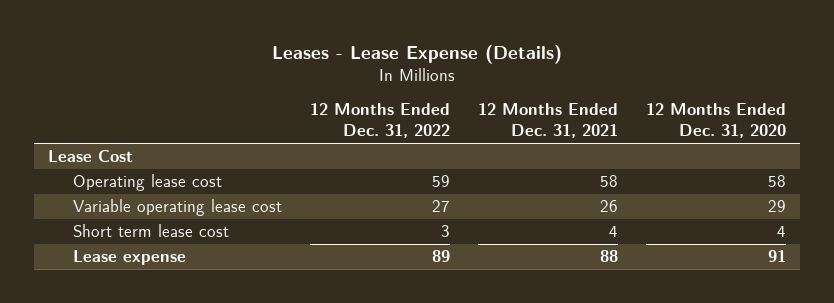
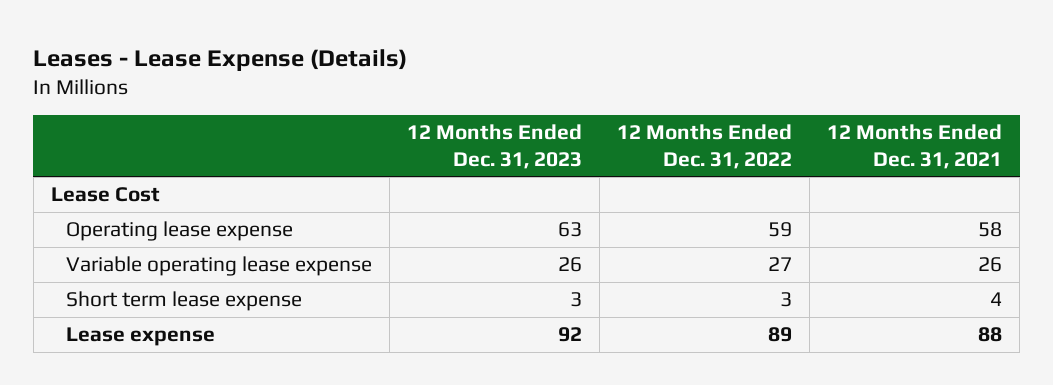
[646,103,787,139] 12 Months Ended Dec. 31, 2020 -> none
none -> [406,123,582,169] 12 Months Ended Dec. 31, 2023
[73,174,223,192] Operating lease cost -> [65,221,293,242] Operating lease expense
[73,199,283,217] Variable operating lease cost -> [65,256,372,277] Variable operating lease expense
[73,224,230,238] Short term lease cost -> [65,291,302,312] Short term lease expense

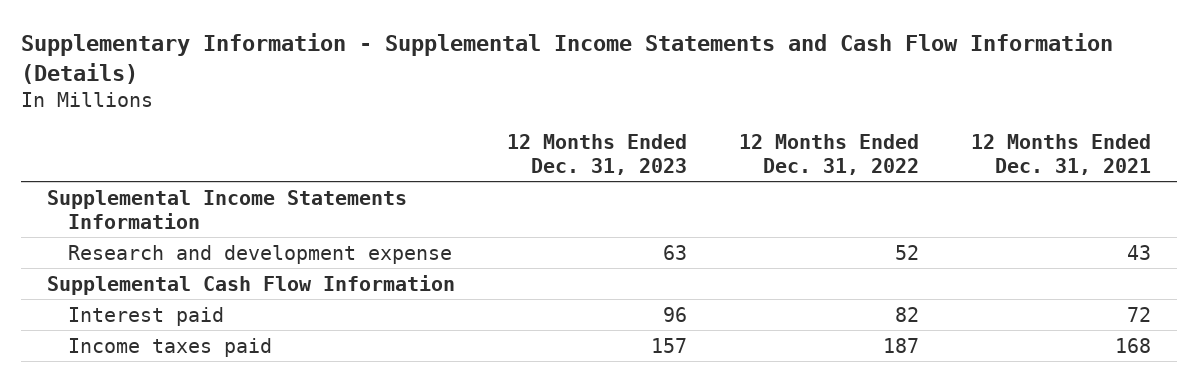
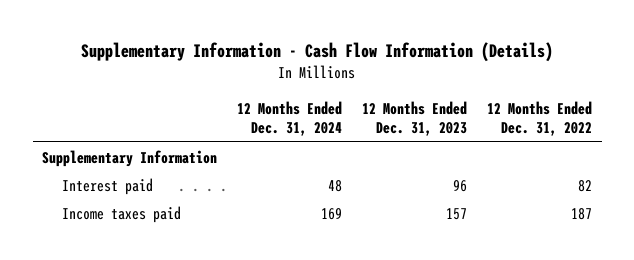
[20,32,1113,84] Supplementary Information - Supplemental Income Statements and Cash Flow Information (Details) -> [81,42,554,63] Supplementary Information - Cash Flow Information (Details)
[971,133,1152,175] 12 Months Ended Dec. 31, 2021 -> none
none -> [237,100,343,137] 12 Months Ended Dec. 31, 2024
[46,189,407,229] Supplemental Income Statements Information -> none
[67,244,452,264] Research and development expense -> none
[46,274,455,295] Supplemental Cash Flow Information -> none
none -> [42,149,218,167] Supplementary Information

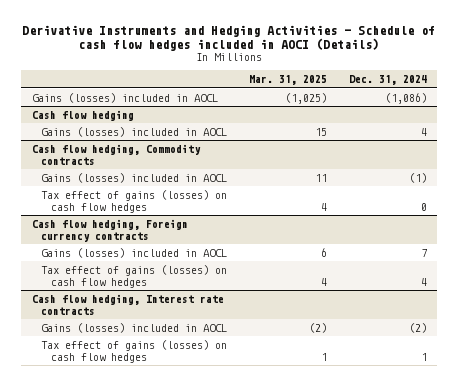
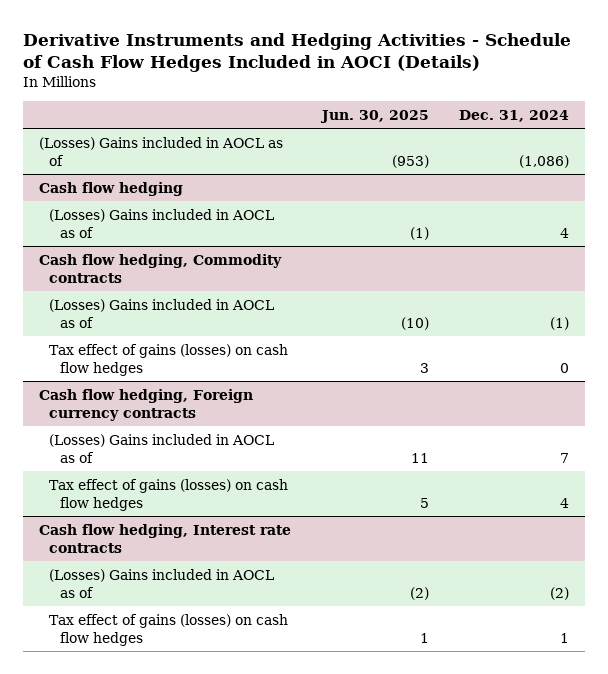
[22,25,436,52] Derivative Instruments and Hedging Activities - Schedule of cash flow hedges included in AOCI (Details) -> [23,32,572,72] Derivative Instruments and Hedging Activities - Schedule of Cash Flow Hedges Included in AOCI (Details)
[248,75,327,86] Mar. 31, 2025 -> none
none -> [319,110,429,124] Jun. 30, 2025
[31,92,218,103] Gains (losses) included in AOCL -> [38,136,283,166] (Losses) Gains included in AOCL as of
[41,126,228,137] Gains (losses) included in AOCL -> [49,208,275,238] (Losses) Gains included in AOCL as of
[41,172,228,183] Gains (losses) included in AOCL -> [49,298,275,328] (Losses) Gains included in AOCL as of
[41,247,228,258] Gains (losses) included in AOCL -> [49,433,275,463] (Losses) Gains included in AOCL as of
[41,322,228,333] Gains (losses) included in AOCL -> [49,568,275,598] (Losses) Gains included in AOCL as of

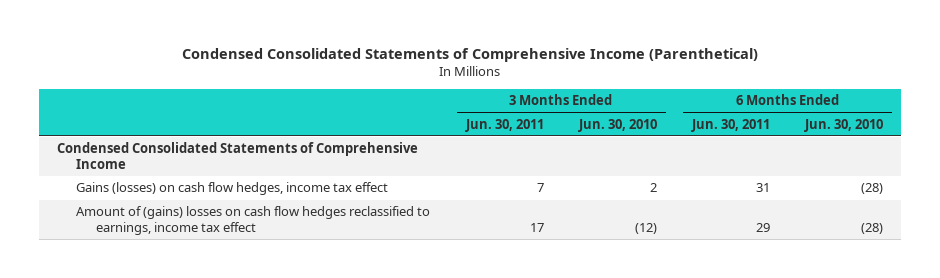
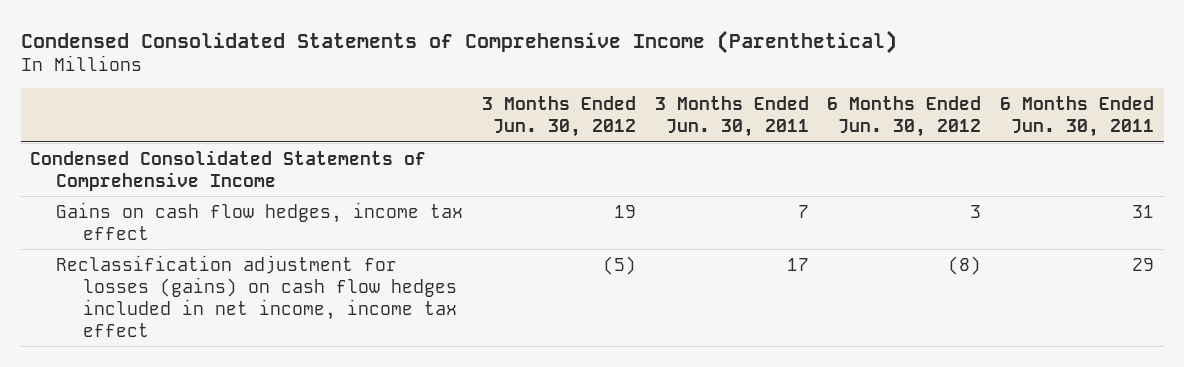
[577,118,657,132] Jun. 30, 2010 -> none
[804,118,884,132] Jun. 30, 2010 -> none
none -> [482,96,637,138] 3 Months Ended Jun. 30, 2012
none -> [827,96,982,138] 6 Months Ended Jun. 30, 2012
[76,182,389,196] Gains (losses) on cash flow hedges, income tax effect -> [56,201,464,240] Gains on cash flow hedges, income tax effect
[76,206,431,235] Amount of (gains) losses on cash flow hedges reclassified to earnings, income tax effect -> [56,254,457,337] Reclassification adjustment for losses (gains) on cash flow hedges included in net income, income tax effect

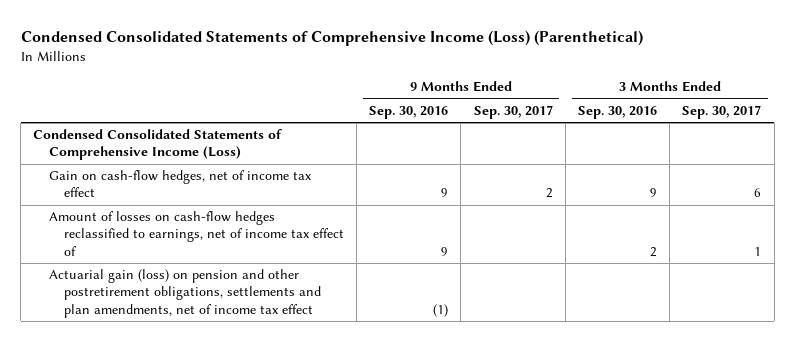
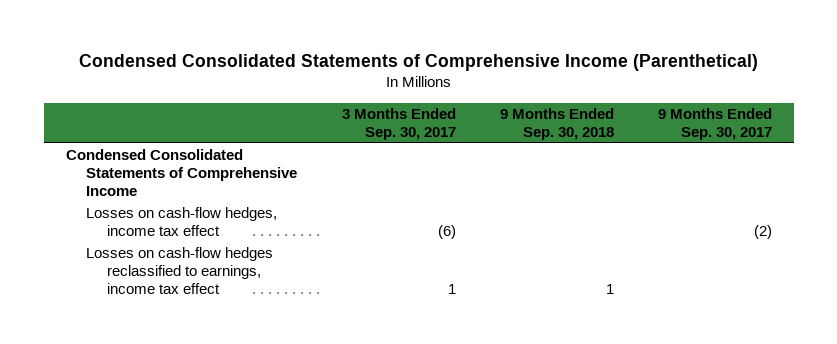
[20,30,643,47] Condensed Consolidated Statements of Comprehensive Income (Loss) (Parenthetical) -> [78,54,758,72] Condensed Consolidated Statements of Comprehensive Income (Parenthetical)
[369,105,449,119] Sep. 30, 2016 -> none
[578,105,658,119] Sep. 30, 2016 -> none
none -> [499,107,614,140] 9 Months Ended Sep. 30, 2018
[48,269,321,318] Actuarial gain (loss) on pension and other postretirement obligations, settlements and plan amendments, net of income tax effect -> none
[33,129,283,161] Condensed Consolidated Statements of Comprehensive Income (Loss) -> [65,149,298,196] Condensed Consolidated Statements of Comprehensive Income
[48,170,312,198] Gain on cash-flow hedges, net of income tax effect -> [86,207,278,237] Losses on cash-flow hedges, income tax effect
[545,188,553,199] 2 -> [753,225,772,240] (2)
[754,188,762,198] 6 -> [437,225,456,240] (6)
[48,211,344,256] Amount of losses on cash-flow hedges reclassified to earnings, net of income tax effect of -> [86,247,274,294] Losses on cash-flow hedges reclassified to earnings, income tax effect

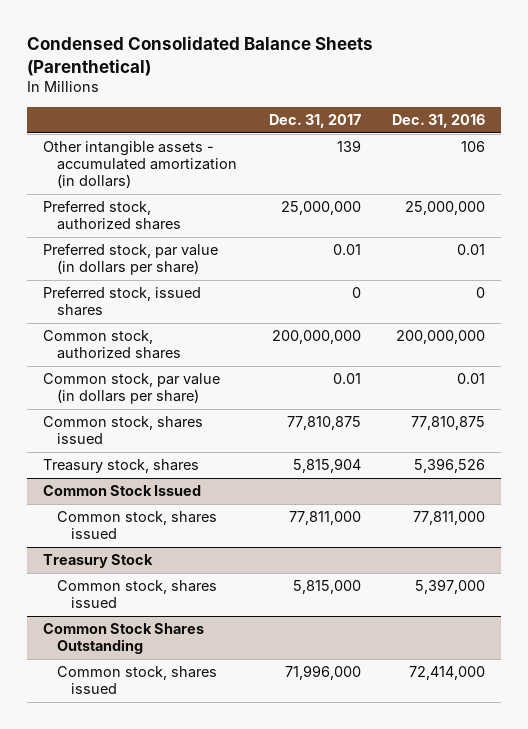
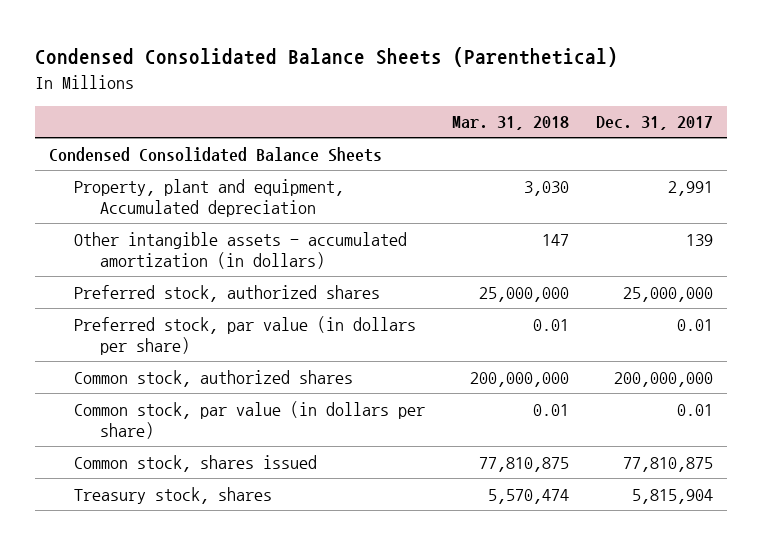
[392,114,486,129] Dec. 31, 2016 -> none
none -> [452,116,570,131] Mar. 31, 2018
none -> [48,146,382,162] Condensed Consolidated Balance Sheets
none -> [74,178,345,218] Property, plant and equipment, Accumulated depreciation
[43,286,202,317] Preferred stock, issued shares -> none
[43,485,202,497] Common Stock Issued -> none
[57,511,218,540] Common stock, shares issued -> none
[43,554,154,569] Treasury Stock -> none
[57,580,218,609] Common stock, shares issued -> none
[43,623,205,655] Common Stock Shares Outstanding -> none
[57,666,218,695] Common stock, shares issued -> none

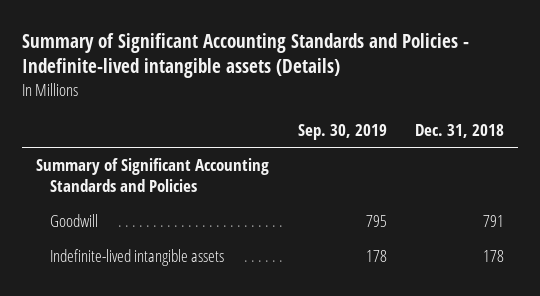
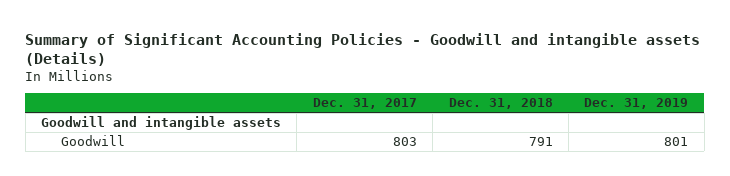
[21,32,469,79] Summary of Significant Accounting Standards and Policies - Indefinite-lived intangible assets (Details) -> [25,32,701,66] Summary of Significant Accounting Policies - Goodwill and intangible assets (Details)
[297,123,387,140] Sep. 30, 2019 -> none
none -> [312,98,417,110] Dec. 31, 2017
none -> [584,98,689,110] Dec. 31, 2019
[36,158,270,193] Summary of Significant Accounting Standards and Policies -> none
none -> [41,116,282,131] Goodwill and intangible assets
[50,249,225,267] Indefinite-lived intangible assets -> none

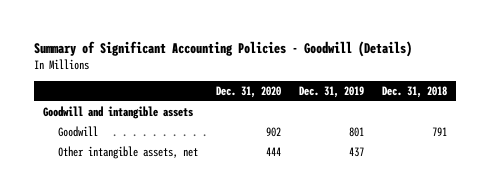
[25,32,701,66] Summary of Significant Accounting Policies - Goodwill and intangible assets (Details) -> [33,40,412,57] Summary of Significant Accounting Policies - Goodwill (Details)
[312,98,417,110] Dec. 31, 2017 -> none
none -> [216,86,282,99] Dec. 31, 2020
none -> [58,146,199,160] Other intangible assets, net

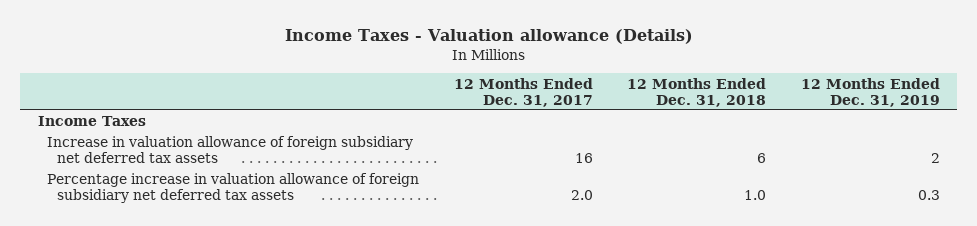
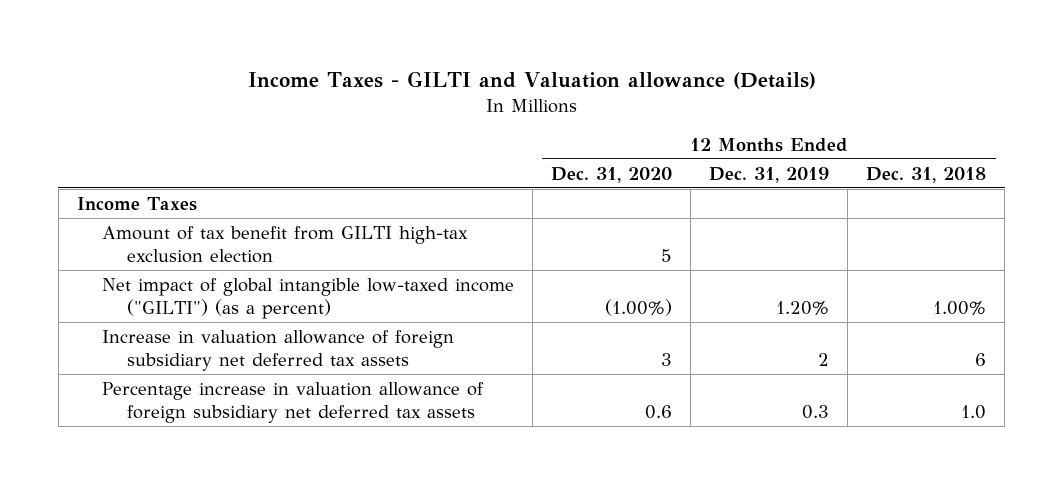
[284,29,693,45] Income Taxes - Valuation allowance (Details) -> [247,70,816,89] Income Taxes - GILTI and Valuation allowance (Details)
[453,77,593,107] 12 Months Ended Dec. 31, 2017 -> none
none -> [550,166,672,183] Dec. 31, 2020
none -> [101,225,468,263] Amount of tax benefit from GILTI high-tax exclusion election
none -> [101,277,514,319] Net impact of global intangible low-taxed income ("GILTI") (as a percent)

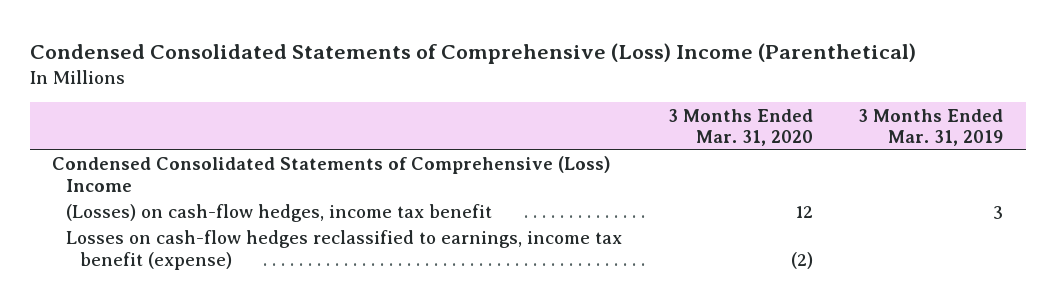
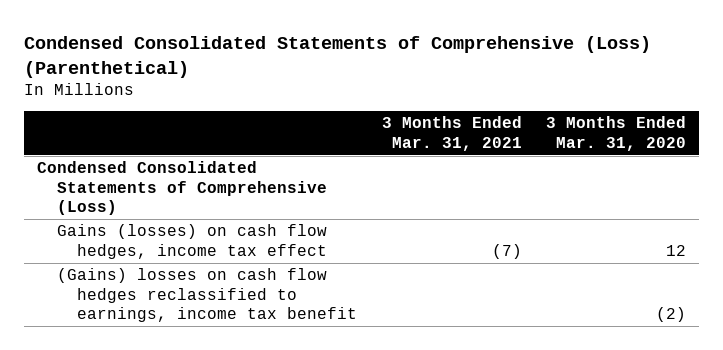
[29,42,916,64] Condensed Consolidated Statements of Comprehensive (Loss) Income (Parenthetical) -> [24,35,652,78] Condensed Consolidated Statements of Comprehensive (Loss) (Parenthetical)
[857,108,1003,147] 3 Months Ended Mar. 31, 2019 -> none
none -> [381,116,522,151] 3 Months Ended Mar. 31, 2021
[52,156,612,192] Condensed Consolidated Statements of Comprehensive (Loss) Income -> [36,161,327,216] Condensed Consolidated Statements of Comprehensive (Loss)
[66,204,493,223] (Losses) on cash-flow hedges, income tax benefit -> [56,224,328,259] Gains (losses) on cash flow hedges, income tax effect
[66,230,623,270] Losses on cash-flow hedges reclassified to earnings, income tax benefit (expense) -> [56,268,358,323] (Gains) losses on cash flow hedges reclassified to earnings, income tax benefit

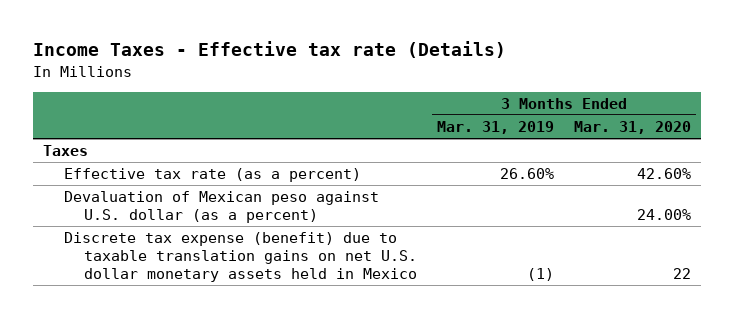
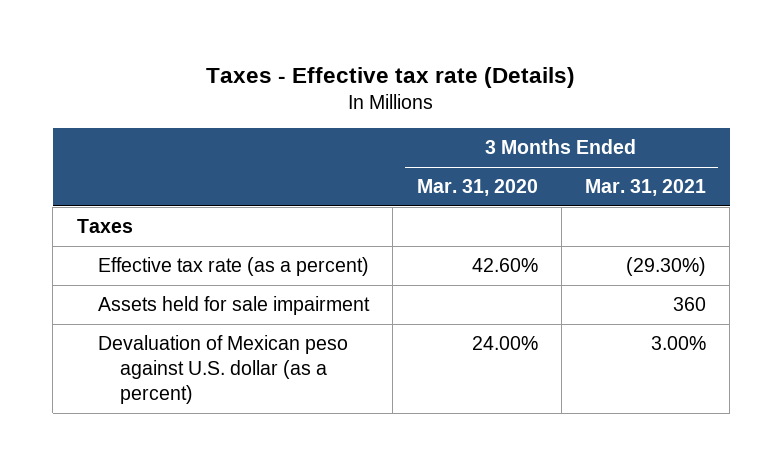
[32,41,506,59] Income Taxes - Effective tax rate (Details) -> [206,66,576,88] Taxes - Effective tax rate (Details)
[437,121,555,135] Mar. 31, 2019 -> none
none -> [585,179,707,197] Mar. 31, 2021
none -> [98,296,371,316] Assets held for sale impairment
[63,232,418,283] Discrete tax expense (benefit) due to taxable translation gains on net U.S. dollar monetary assets held in Mexico -> none

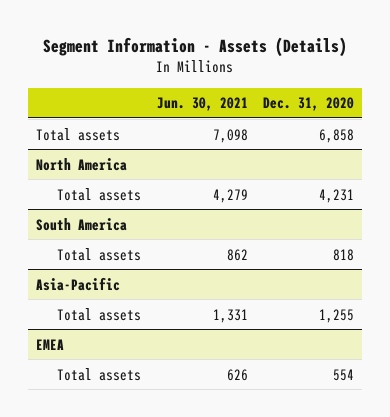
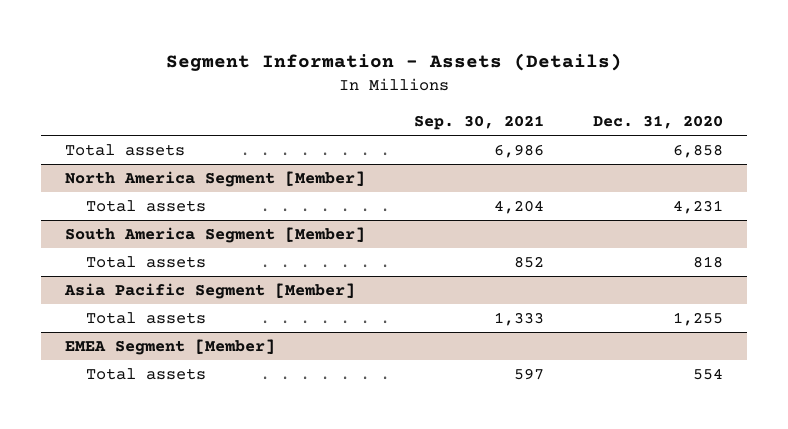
[156,97,248,112] Jun. 30, 2021 -> none
none -> [413,115,544,131] Sep. 30, 2021
[35,157,127,171] North America -> [65,170,366,187] North America Segment [Member]
[35,217,127,231] South America -> [65,226,366,243] South America Segment [Member]
[35,276,120,291] Asia-Pacific -> [64,282,356,299] Asia Pacific Segment [Member]
[35,338,64,350] EMEA -> [65,338,276,355] EMEA Segment [Member]

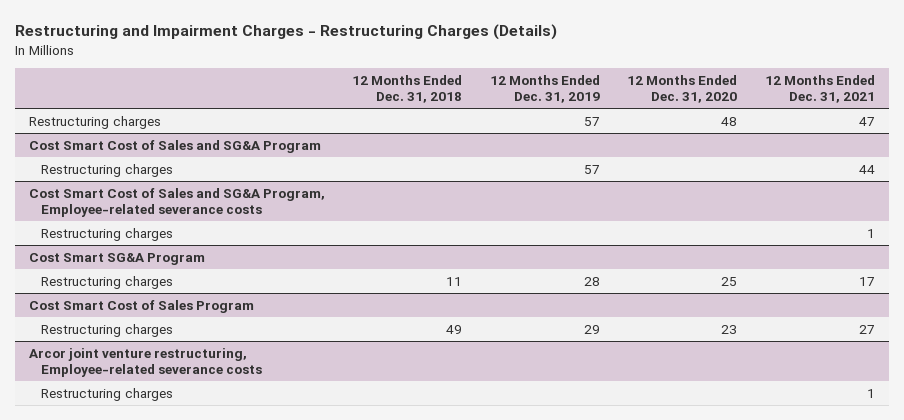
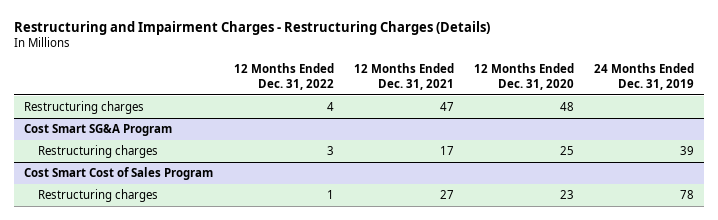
[352,74,463,104] 12 Months Ended Dec. 31, 2018 -> none
[489,74,600,104] 12 Months Ended Dec. 31, 2019 -> none
none -> [233,63,334,90] 12 Months Ended Dec. 31, 2022
none -> [593,63,694,90] 24 Months Ended Dec. 31, 2019
[29,139,322,153] Cost Smart Cost of Sales and SG&A Program -> none
[40,163,173,177] Restructuring charges -> none
[29,187,326,217] Cost Smart Cost of Sales and SG&A Program, Employee-related severance costs -> none
[40,227,173,241] Restructuring charges -> none
[29,347,262,377] Arcor joint venture restructuring, Employee-related severance costs -> none
[40,387,173,401] Restructuring charges -> none

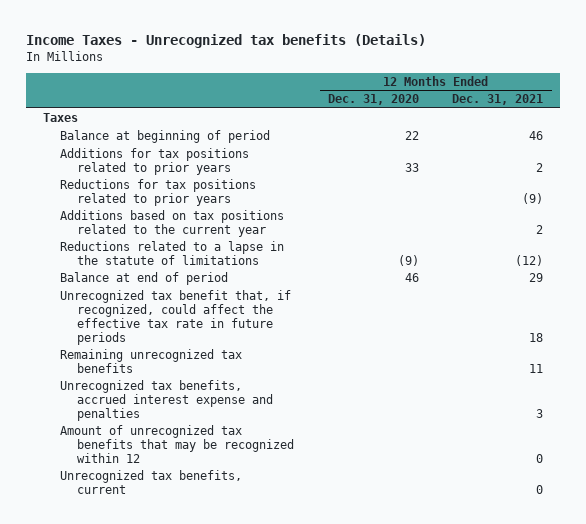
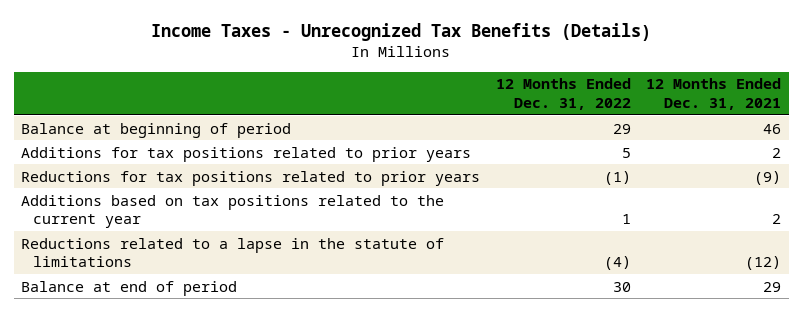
[26,33,427,48] Income Taxes - Unrecognized tax benefits (Details) -> [151,22,652,41] Income Taxes - Unrecognized Tax Benefits (Details)
[327,94,419,106] Dec. 31, 2020 -> none
none -> [495,78,631,111] 12 Months Ended Dec. 31, 2022
[42,113,78,123] Taxes -> none
[60,290,292,345] Unrecognized tax benefit that, if recognized, could affect the effective tax rate in future periods -> none
[60,349,243,373] Remaining unrecognized tax benefits -> none
[60,380,274,421] Unrecognized tax benefits, accrued interest expense and penalties -> none
[60,425,295,463] Amount of unrecognized tax benefits that may be recognized within 12 -> none
[60,470,243,494] Unrecognized tax benefits, current -> none

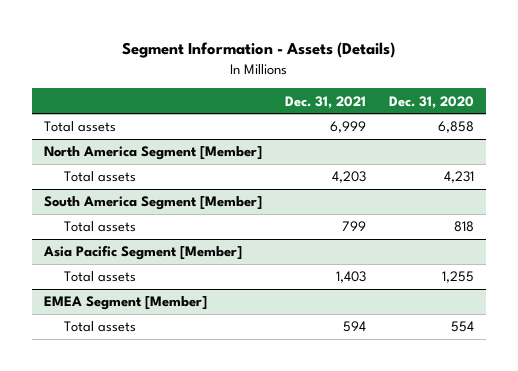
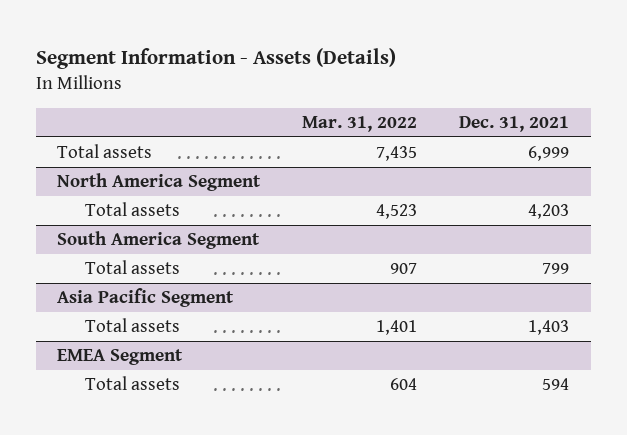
[389,95,475,109] Dec. 31, 2020 -> none
none -> [302,115,418,132] Mar. 31, 2022
[43,146,262,161] North America Segment [Member] -> [57,173,262,192] North America Segment
[43,196,262,211] South America Segment [Member] -> [57,231,261,250] South America Segment
[42,245,242,261] Asia Pacific Segment [Member] -> [57,288,235,308] Asia Pacific Segment
[43,296,207,311] EMEA Segment [Member] -> [57,349,184,366] EMEA Segment

